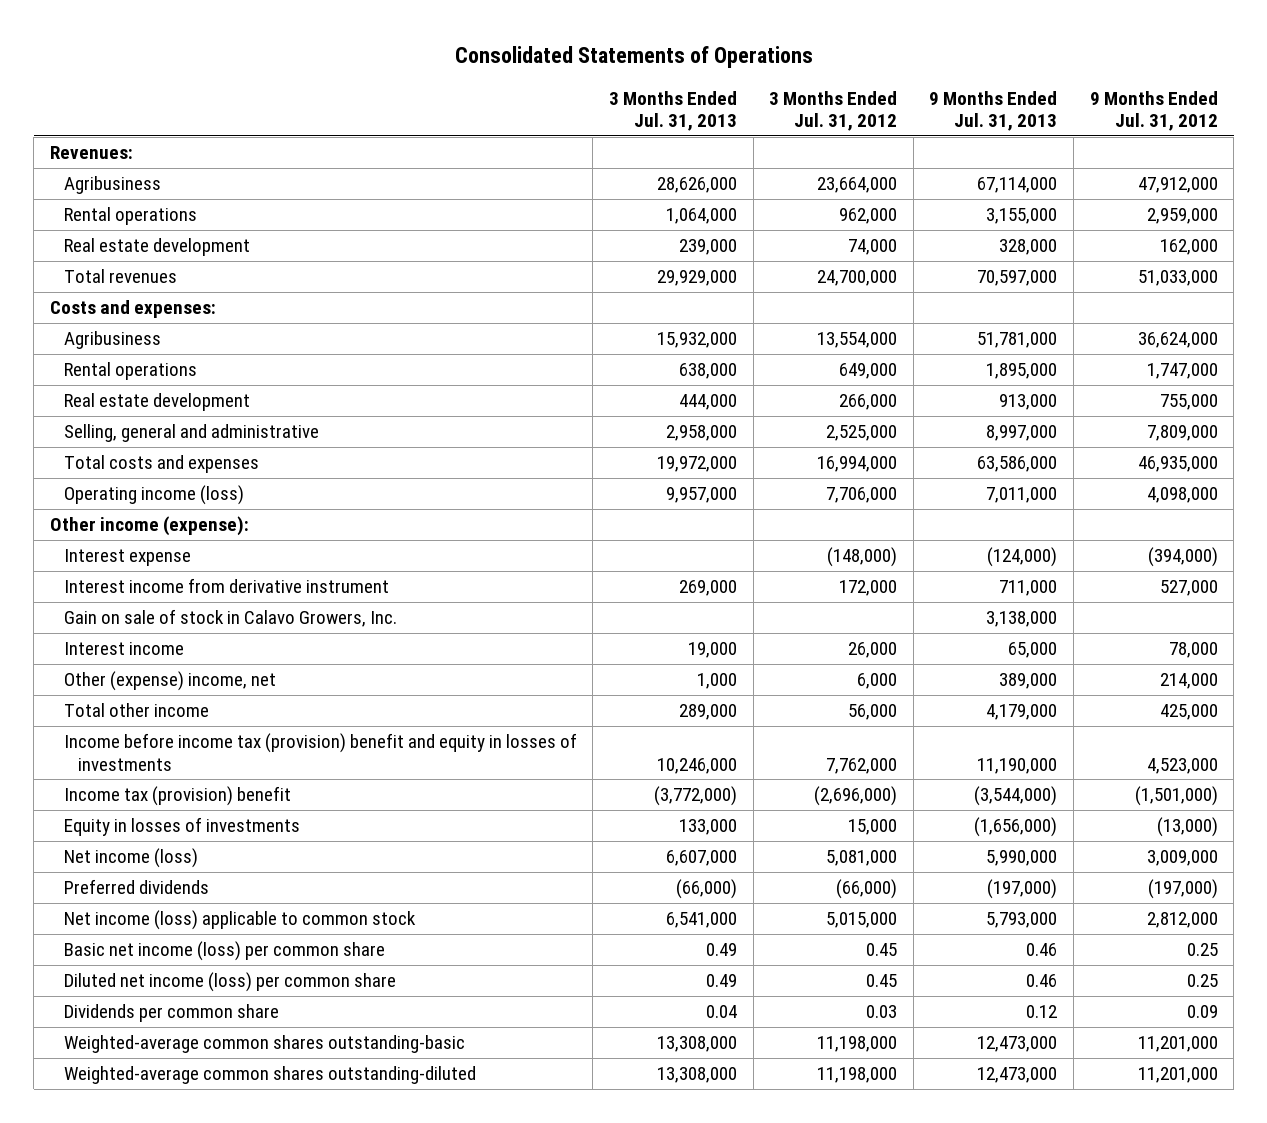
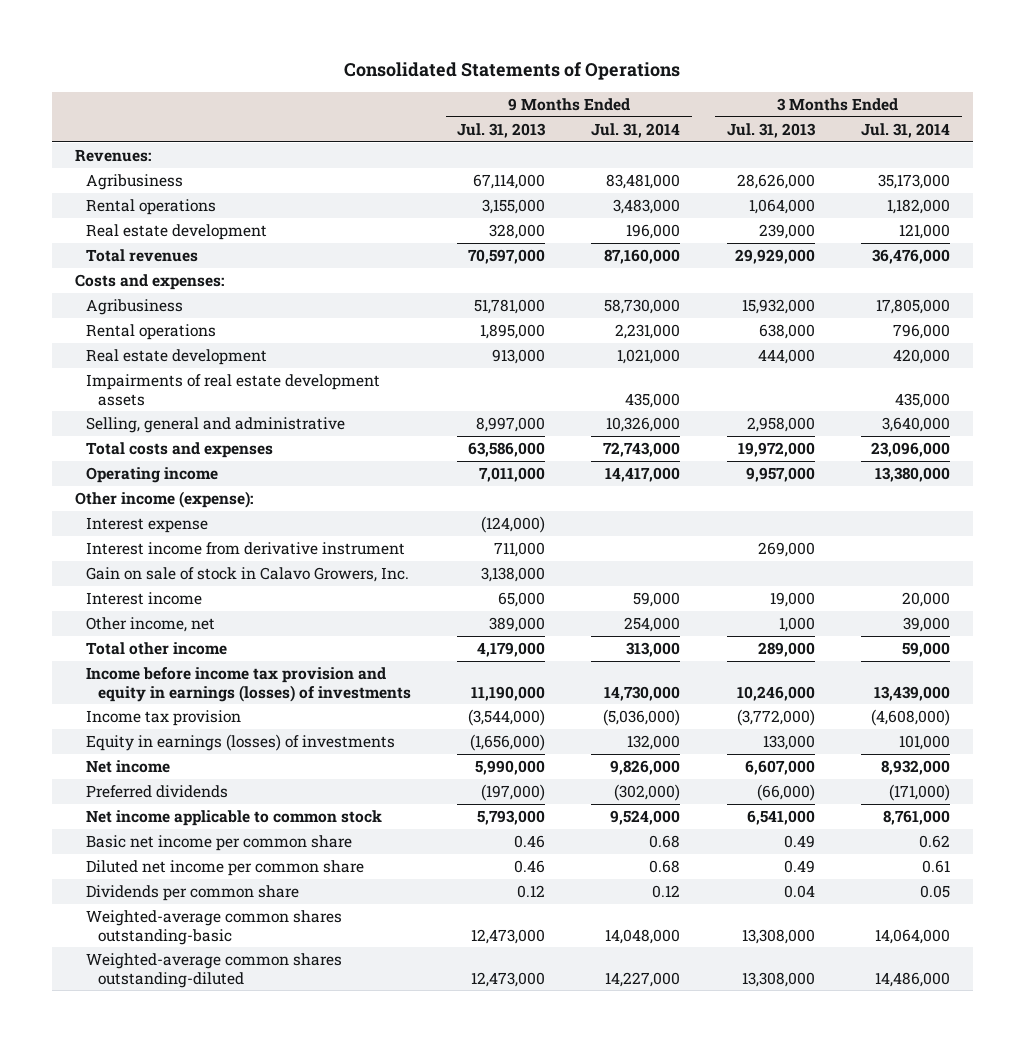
[769,90,898,132] 3 Months Ended Jul. 31, 2012 -> none
[1089,90,1218,132] 9 Months Ended Jul. 31, 2012 -> none
none -> [591,122,681,138] Jul. 31, 2014
none -> [860,122,950,138] Jul. 31, 2014
none -> [86,374,381,406] Impairments of real estate development assets
[63,485,244,506] Operating income (loss) -> [86,467,219,484] Operating income
[63,671,276,692] Other (expense) income, net -> [86,617,216,633] Other income, net
[63,733,577,771] Income before income tax (provision) benefit and equity in losses of investments -> [86,667,411,702] Income before income tax provision and equity in earnings (losses) of investments
[63,786,291,807] Income tax (provision) benefit -> [86,710,242,727] Income tax provision
[63,817,300,837] Equity in losses of investments -> [86,734,396,752] Equity in earnings (losses) of investments
[63,848,198,869] Net income (loss) -> [86,760,171,774] Net income
[63,910,416,931] Net income (loss) applicable to common stock -> [86,810,383,827] Net income applicable to common stock
[63,941,385,962] Basic net income (loss) per common share -> [86,835,353,852] Basic net income per common share
[63,972,396,993] Diluted net income (loss) per common share -> [86,860,365,877] Diluted net income per common share

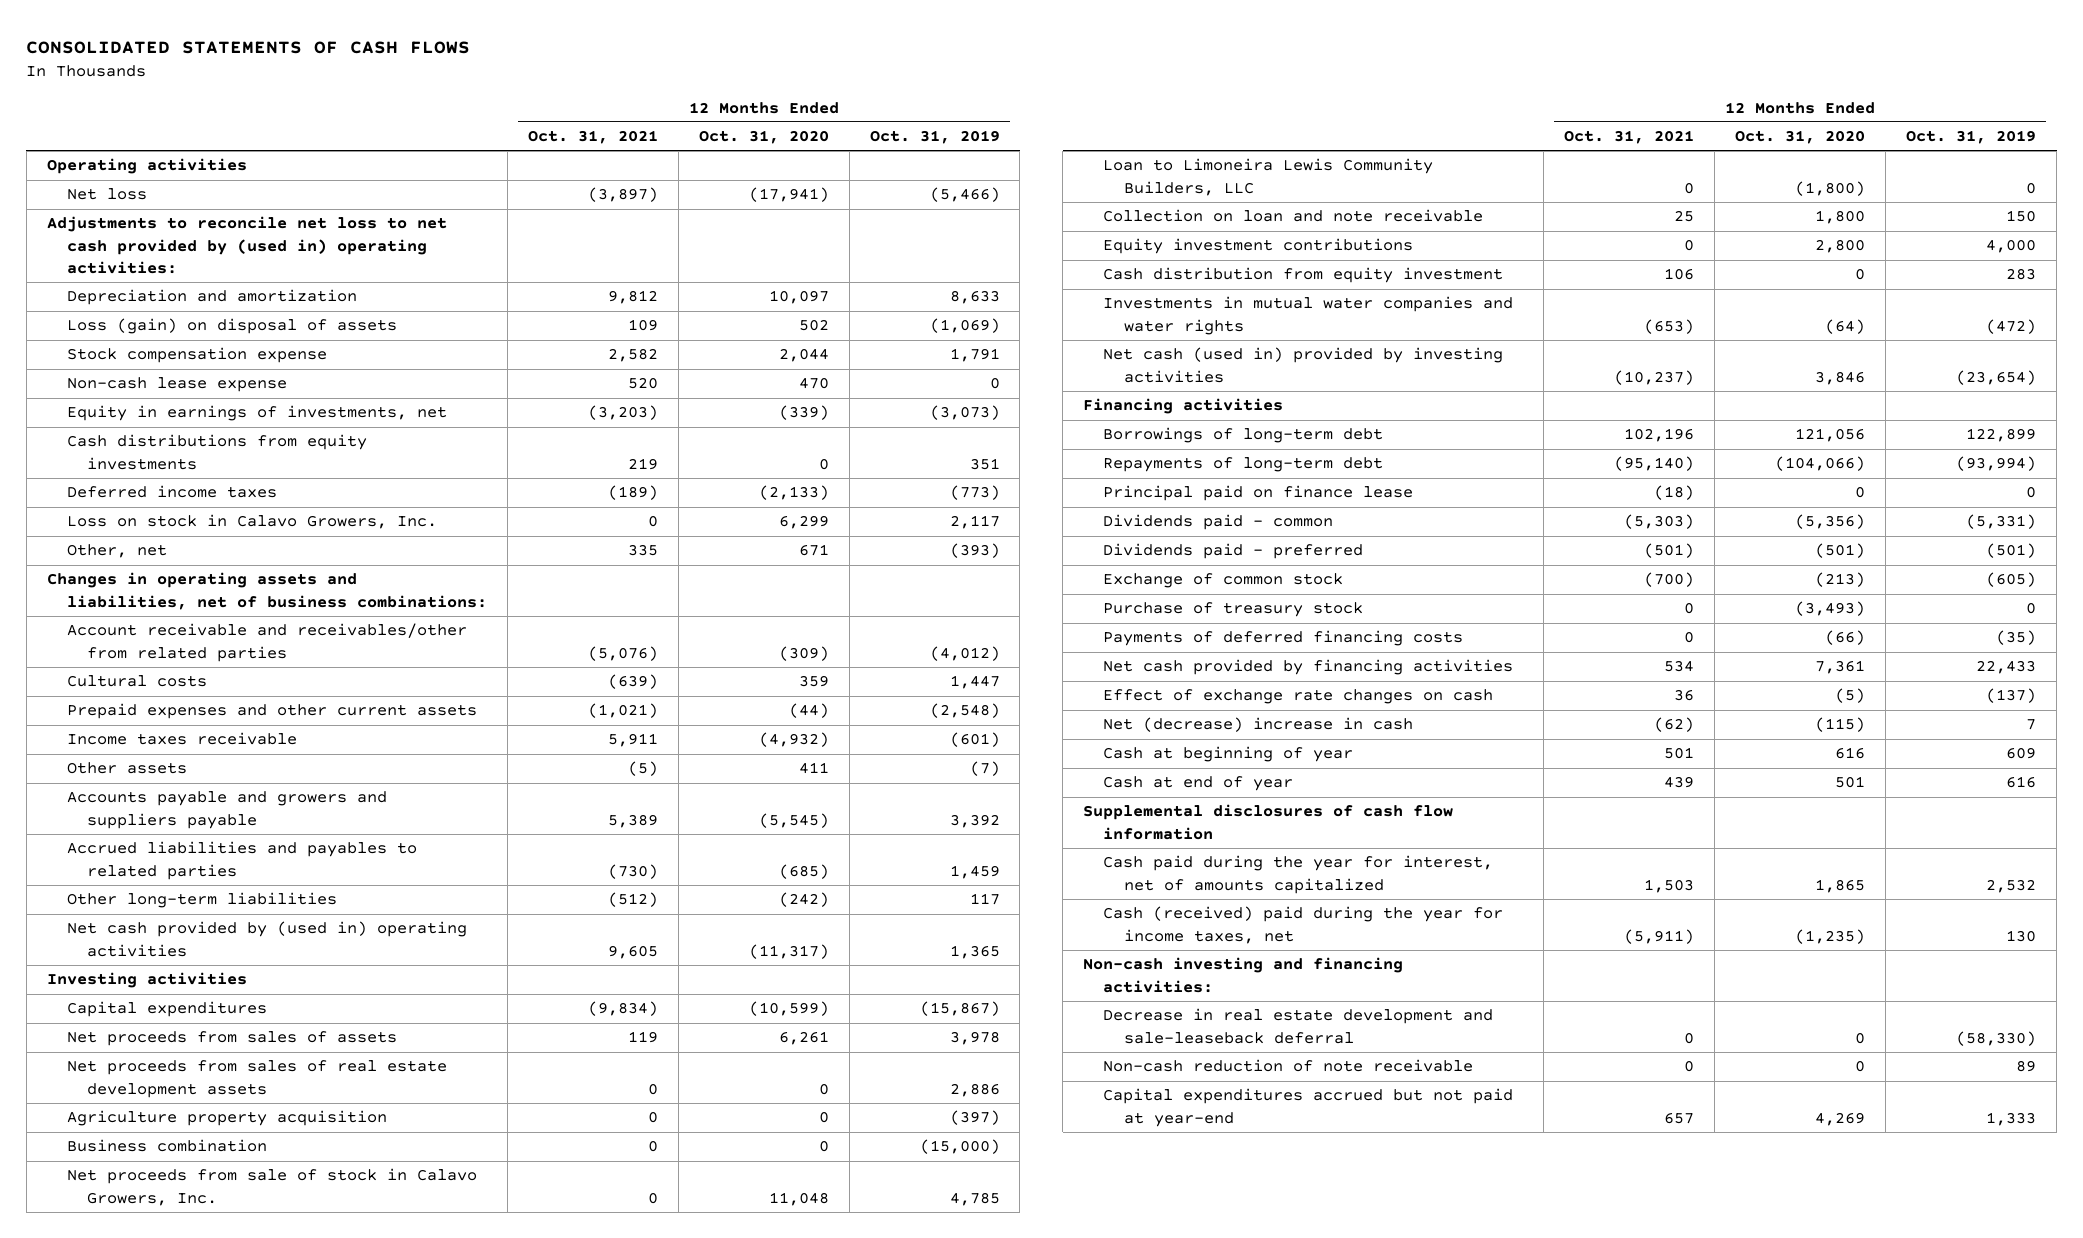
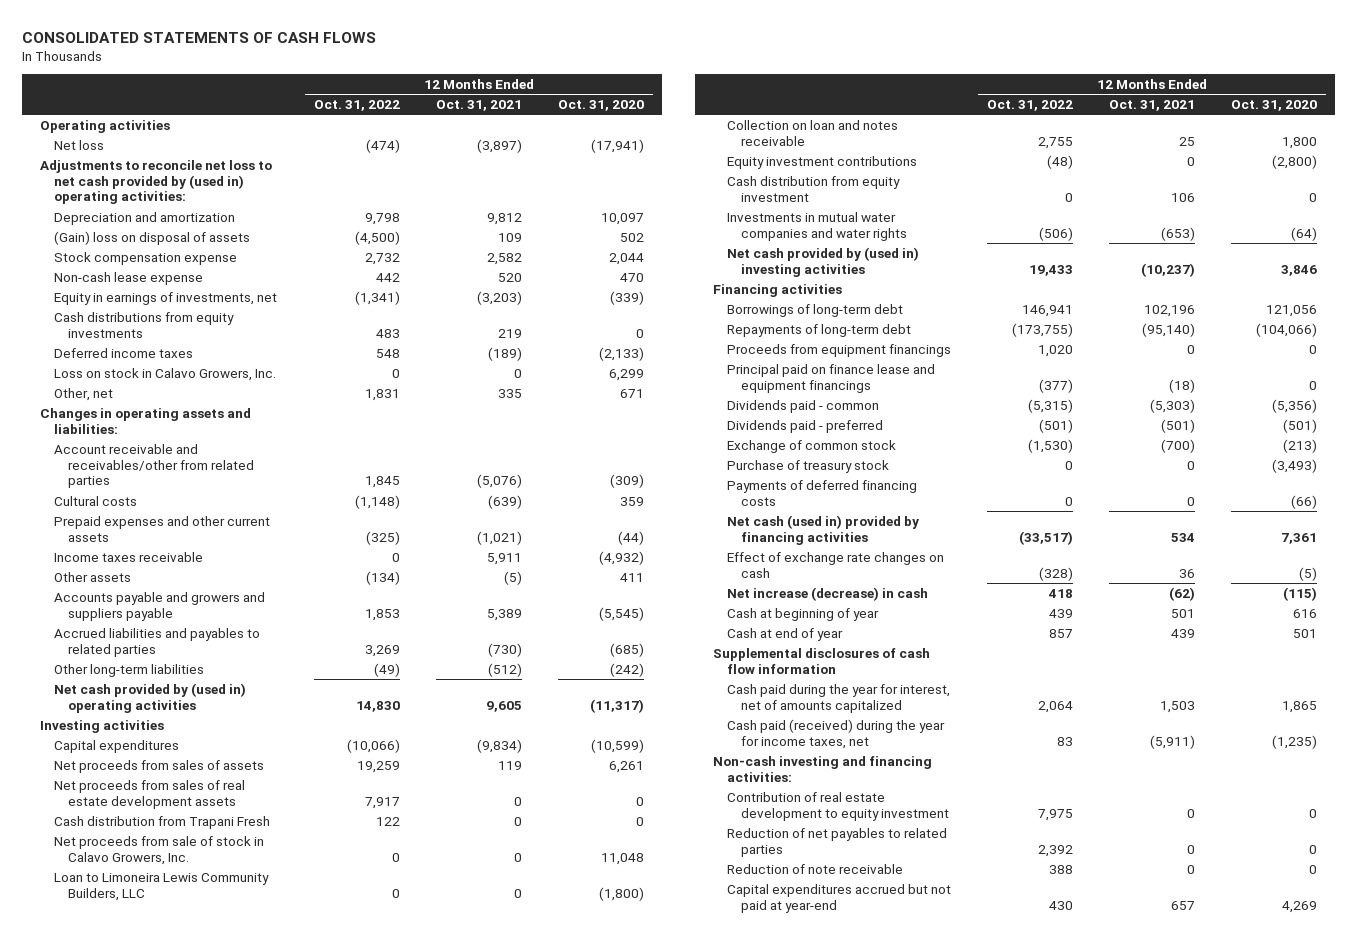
[869,130,1000,145] Oct. 31, 2019 -> none
none -> [313,100,400,112] Oct. 31, 2022
[66,318,397,335] Loss (gain) on disposal of assets -> [53,230,250,245] (Gain) loss on disposal of assets
[46,572,487,610] Changes in operating assets and liabilities, net of business combinations: -> [40,407,252,434] Changes in operating assets and liabilities:
[66,1110,387,1127] Agriculture property acquisition -> none
[66,1139,267,1153] Business combination -> none
none -> [53,815,270,829] Cash distribution from Trapani Fresh
[1103,209,1484,223] Collection on loan and note receivable -> [727,119,899,146] Collection on loan and notes receivable
[1815,239,1866,254] 2,800 -> [1272,154,1318,169] (2,800)
[1103,347,1504,383] Net cash (used in) provided by investing activities -> [727,246,920,277] Net cash provided by (used in) investing activities
none -> [727,343,952,357] Proceeds from equipment financings
[1103,485,1414,502] Principal paid on finance lease -> [727,363,936,393] Principal paid on finance lease and equipment financings
[1103,659,1514,676] Net cash provided by financing activities -> [727,514,920,545] Net cash (used in) provided by financing activities
[1103,717,1414,733] Net (decrease) increase in cash -> [727,586,929,601] Net increase (decrease) in cash
[1103,906,1504,944] Cash (received) paid during the year for income taxes, net -> [727,718,946,749] Cash paid (received) during the year for income taxes, net
[1103,1008,1494,1044] Decrease in real estate development and sale-leaseback deferral -> none
none -> [727,791,950,821] Contribution of real estate development to equity investment
none -> [727,827,948,857] Reduction of net payables to related parties
[1103,1059,1474,1073] Non-cash reduction of note receivable -> [727,863,904,874] Reduction of note receivable

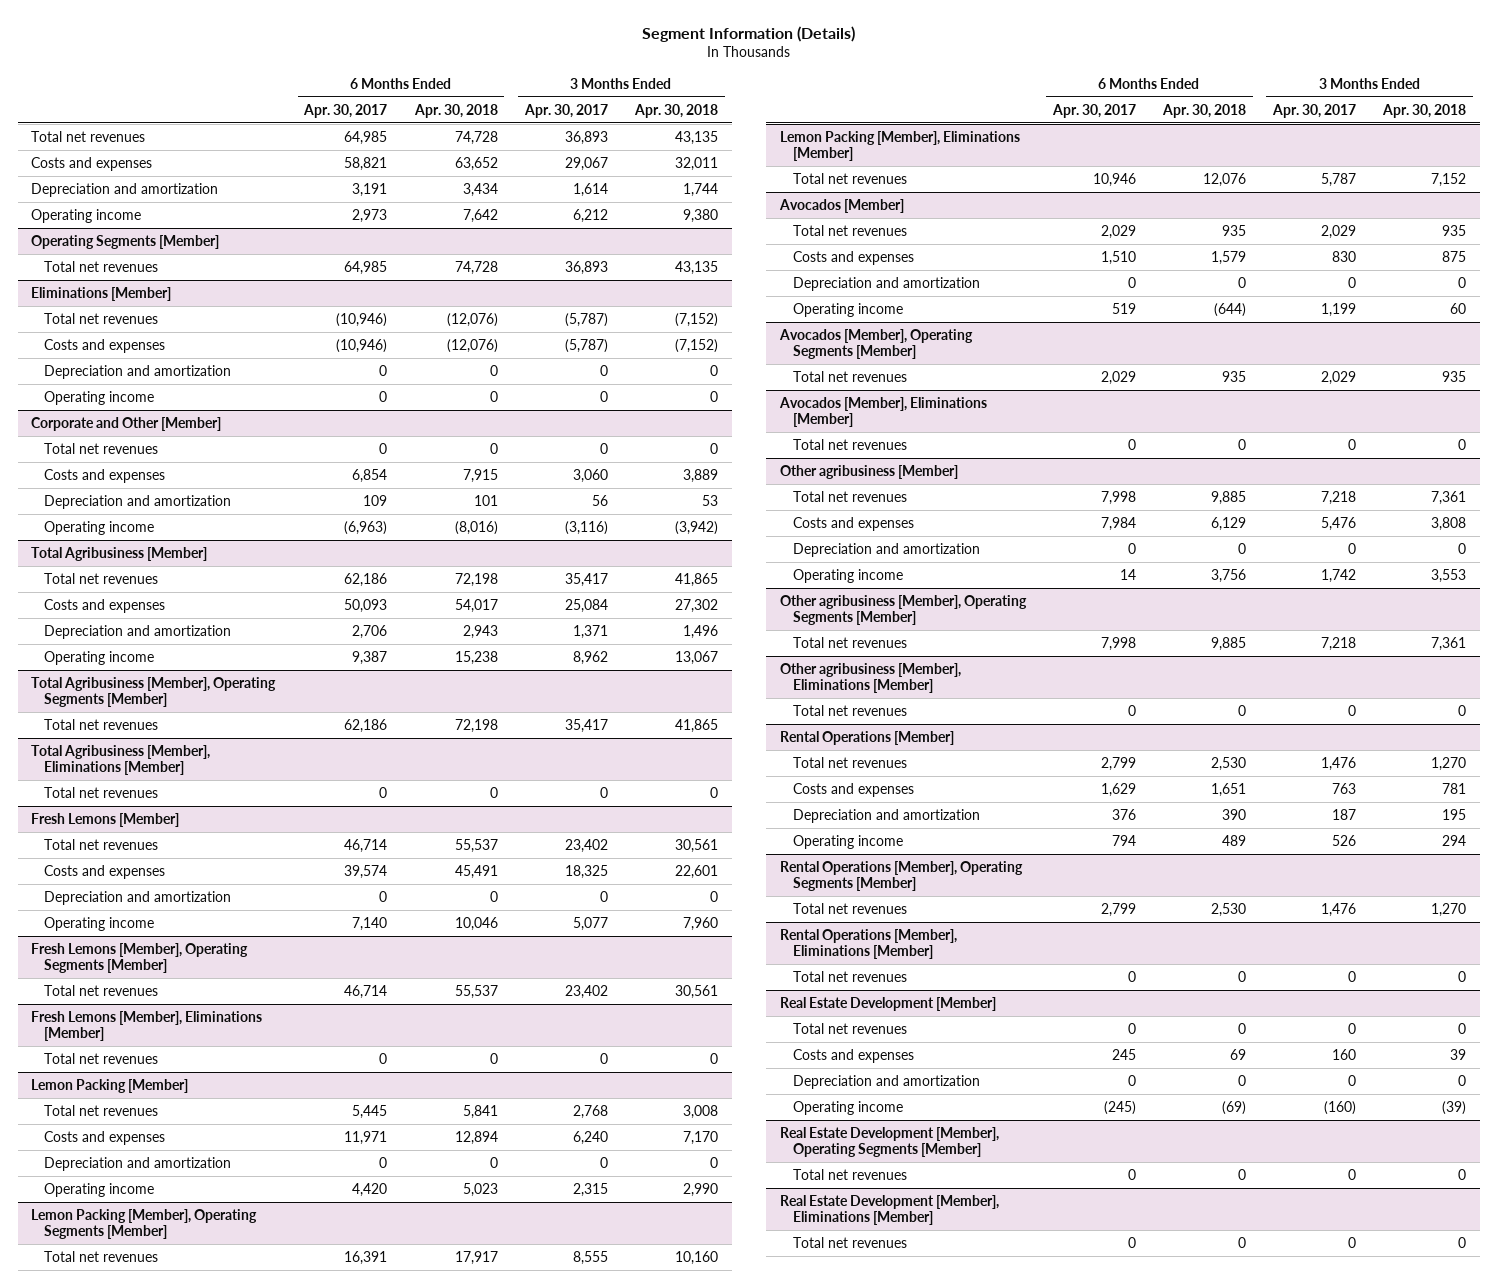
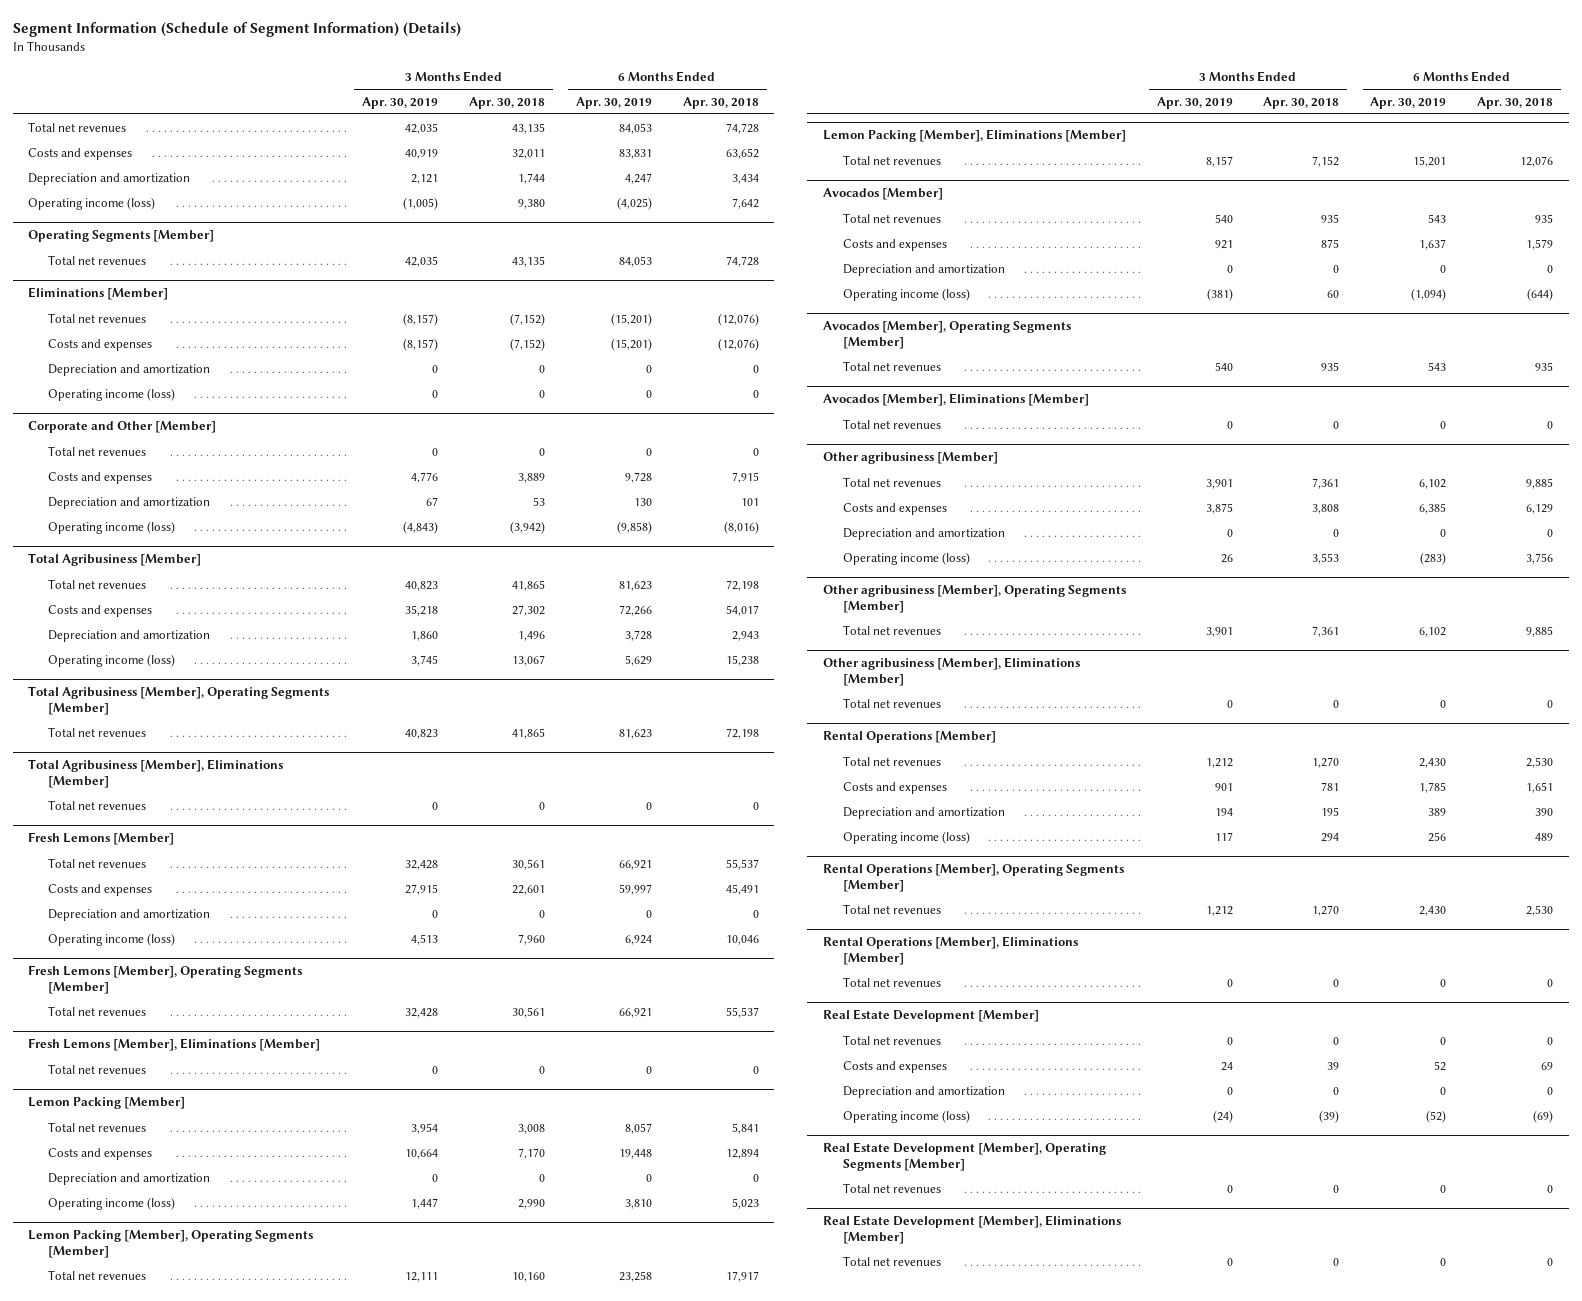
[641,25,855,42] Segment Information (Details) -> [12,22,461,38] Segment Information (Schedule of Segment Information) (Details)
[303,103,388,118] Apr. 30, 2017 -> none
[523,103,608,118] Apr. 30, 2017 -> none
none -> [362,96,439,109] Apr. 30, 2019
none -> [575,96,652,109] Apr. 30, 2019
[31,208,142,223] Operating income -> [28,196,156,210] Operating income (loss)
[44,390,155,405] Operating income -> [48,387,176,401] Operating income (loss)
[44,520,155,535] Operating income -> [48,520,176,534] Operating income (loss)
[44,650,155,665] Operating income -> [48,653,176,667] Operating income (loss)
[44,916,155,931] Operating income -> [48,932,176,946] Operating income (loss)
[44,1182,155,1197] Operating income -> [48,1196,176,1210] Operating income (loss)
[792,302,903,317] Operating income -> [842,287,970,301] Operating income (loss)
[792,568,903,583] Operating income -> [842,551,970,565] Operating income (loss)
[792,834,903,849] Operating income -> [842,830,970,844] Operating income (loss)
[792,1100,903,1115] Operating income -> [842,1109,970,1123] Operating income (loss)

